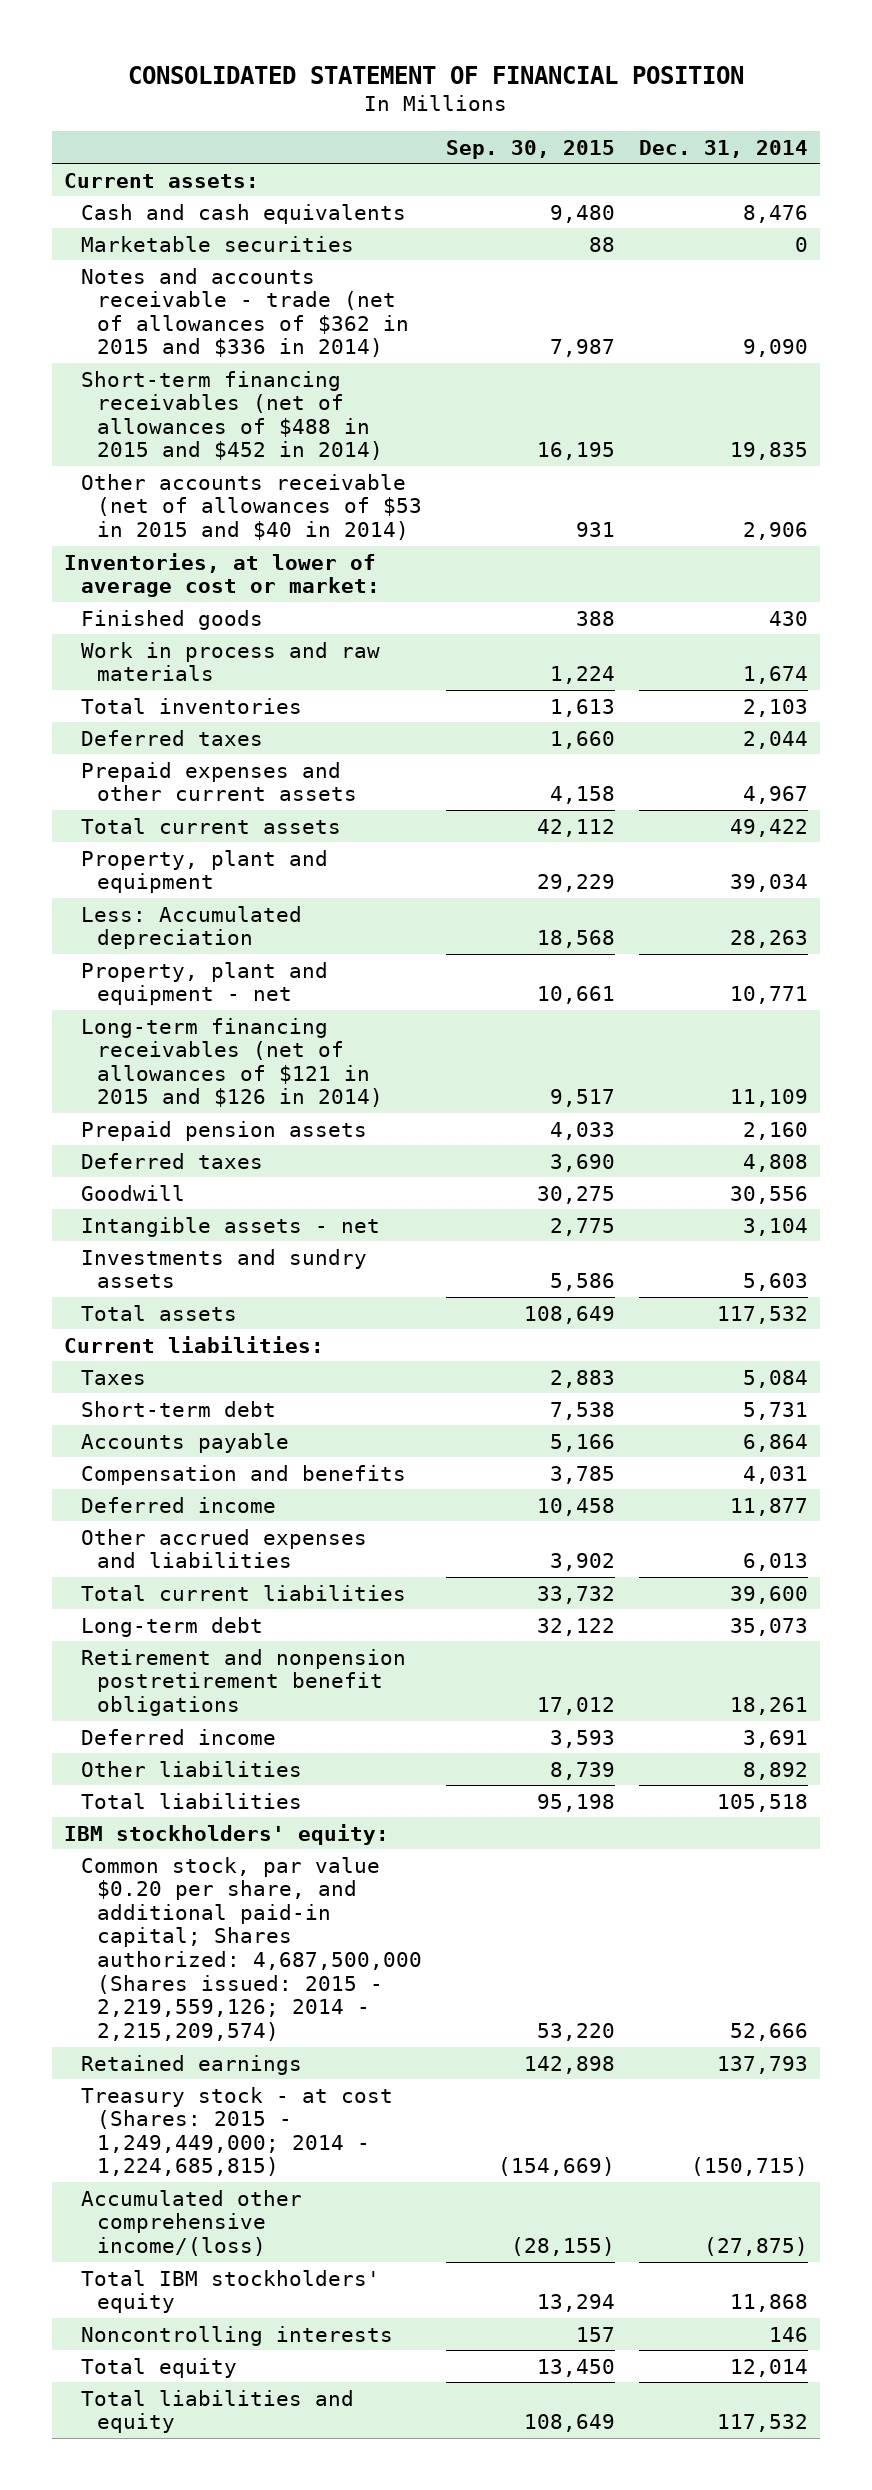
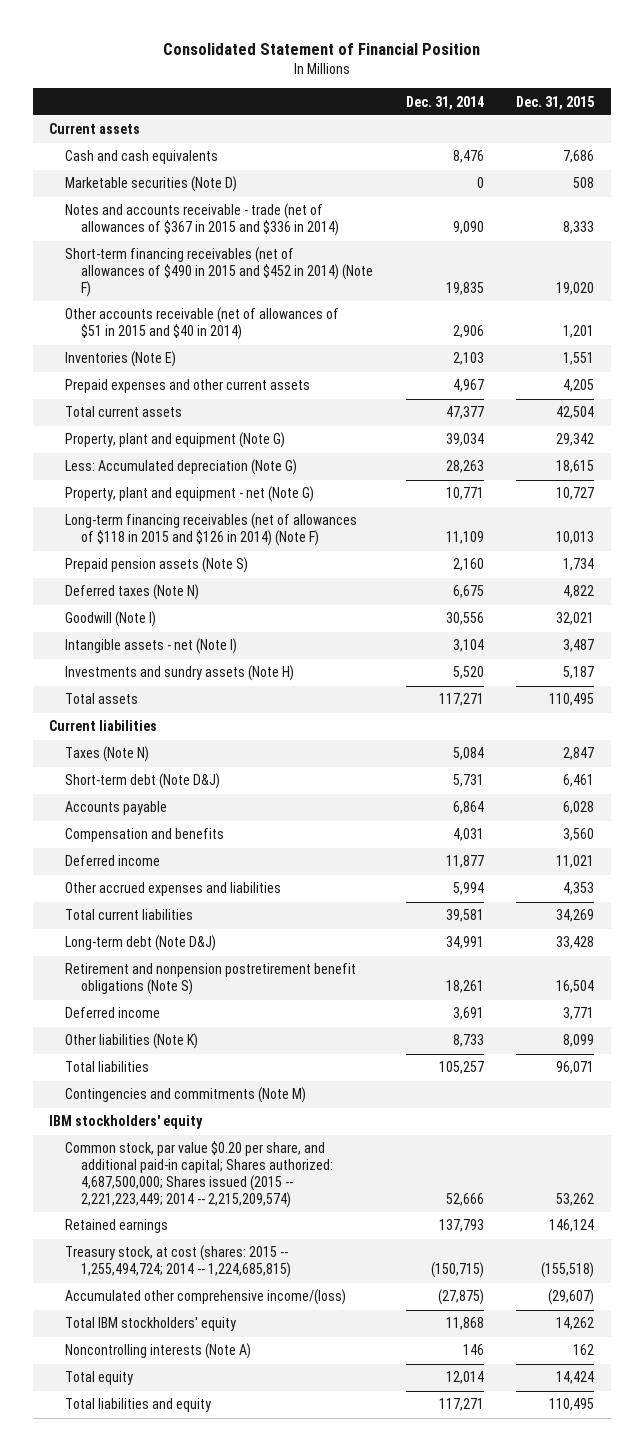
[128,65,745,84] CONSOLIDATED STATEMENT OF FINANCIAL POSITION -> [162,42,480,55] Consolidated Statement of Financial Position
[446,139,616,159] Sep. 30, 2015 -> none
none -> [516,95,595,110] Dec. 31, 2015
[64,172,260,188] Current assets: -> [48,123,140,135] Current assets
[64,552,380,598] Inventories, at lower of average cost or market: -> none
[80,609,263,630] Finished goods -> none
[80,641,380,682] Work in process and raw materials -> none
[80,729,263,746] Deferred taxes -> none
[80,235,354,252] Marketable securities -> [65,176,238,193] Marketable securities (Note D)
[80,267,410,358] Notes and accounts receivable - trade (net of allowances of $362 in 2015 and $336 in 2014) -> [65,203,340,237] Notes and accounts receivable - trade (net of allowances of $367 in 2015 and $336 in 2014)
[80,370,384,461] Short-term financing receivables (net of allowances of $488 in 2015 and $452 in 2014) -> [65,247,374,297] Short-term financing receivables (net of allowances of $490 in 2015 and $452 in 2014) (Note F)
[80,473,423,540] Other accounts receivable (net of allowances of $53 in 2015 and $40 in 2014) -> [65,307,340,341] Other accounts receivable (net of allowances of $51 in 2015 and $40 in 2014)
[80,697,302,714] Total inventories -> [65,351,177,368] Inventories (Note E)
[730,818,809,837] 49,422 -> [445,406,484,420] 47,377
[80,849,328,894] Property, plant and equipment -> [65,432,286,449] Property, plant and equipment (Note G)
[80,905,302,950] Less: Accumulated depreciation -> [65,459,298,476] Less: Accumulated depreciation (Note G)
[80,961,328,1006] Property, plant and equipment - net -> [65,486,315,503] Property, plant and equipment - net (Note G)
[80,1017,384,1108] Long-term financing receivables (net of allowances of $121 in 2015 and $126 in 2014) -> [65,513,358,547] Long-term financing receivables (net of allowances of $118 in 2015 and $126 in 2014) (Note F)
[80,1120,367,1141] Prepaid pension assets -> [65,557,249,574] Prepaid pension assets (Note S)
[80,1152,263,1169] Deferred taxes -> [65,584,200,601] Deferred taxes (Note N)
[743,1153,809,1172] 4,808 -> [452,585,484,599] 6,675
[80,1184,185,1201] Goodwill -> [65,611,157,628] Goodwill (Note I)
[80,1216,380,1237] Intangible assets - net -> [65,638,238,655] Intangible assets - net (Note I)
[80,1248,367,1289] Investments and sundry assets -> [65,665,295,682] Investments and sundry assets (Note H)
[743,1273,809,1292] 5,603 -> [452,666,484,680] 5,520
[717,1305,809,1324] 117,532 -> [438,693,484,707] 117,271
[64,1335,325,1353] Current liabilities: -> [48,720,157,732] Current liabilities
[80,1369,146,1385] Taxes -> [65,746,150,763] Taxes (Note N)
[80,1400,276,1417] Short-term debt -> [65,773,221,790] Short-term debt (Note D&J)
[743,1553,809,1572] 6,013 -> [452,882,484,896] 5,994
[730,1585,809,1604] 39,600 -> [445,909,484,923] 39,581
[80,1616,263,1637] Long-term debt -> [65,935,217,952] Long-term debt (Note D&J)
[730,1617,809,1636] 35,073 -> [445,936,484,950] 34,991
[80,1648,406,1716] Retirement and nonpension postretirement benefit obligations -> [65,963,357,996] Retirement and nonpension postretirement benefit obligations (Note S)
[80,1760,302,1777] Other liabilities -> [65,1033,199,1050] Other liabilities (Note K)
[743,1761,809,1780] 8,892 -> [452,1034,484,1048] 8,733
[717,1793,809,1812] 105,518 -> [438,1061,484,1075] 105,257
none -> [65,1087,307,1104] Contingencies and commitments (Note M)
[64,1823,390,1845] IBM stockholders' equity: -> [48,1115,203,1130] IBM stockholders' equity
[80,1856,423,2041] Common stock, par value $0.20 per share, and additional paid-in capital; Shares authorized: 4,687,500,000 (Shares issued: 2015 - 2,219,559,126; 2014 - 2,215,209,574) -> [65,1141,334,1208] Common stock, par value $0.20 per share, and additional paid-in capital; Shares authorized: 4,687,500,000; Shares issued (2015 -- 2,221,223,449; 2014 -- 2,215,209,574)
[80,2086,393,2177] Treasury stock - at cost (Shares: 2015 - 1,249,449,000; 2014 - 1,224,685,815) -> [65,1245,292,1279] Treasury stock, at cost (shares: 2015 -- 1,255,494,724; 2014 -- 1,224,685,815)
[80,2325,393,2346] Noncontrolling interests -> [65,1343,252,1360] Noncontrolling interests (Note A)
[717,2414,809,2433] 117,532 -> [438,1398,484,1412] 117,271

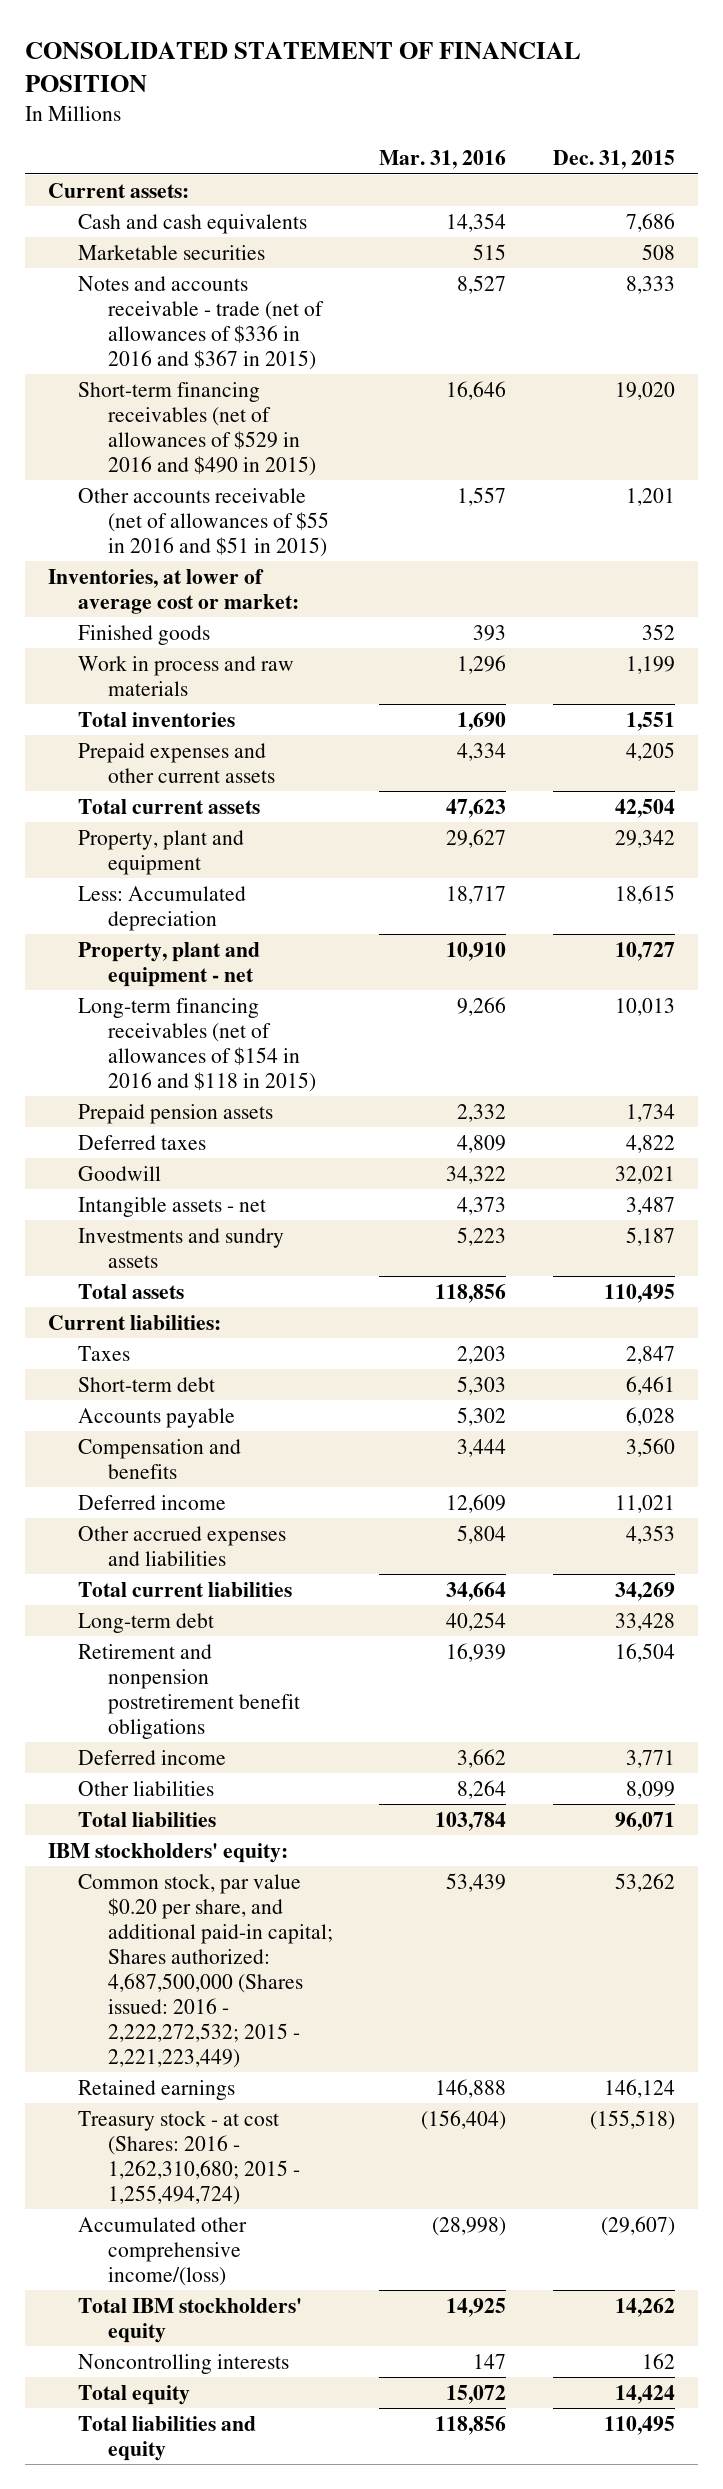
[162,42,480,55] Consolidated Statement of Financial Position -> [25,41,582,93] CONSOLIDATED STATEMENT OF FINANCIAL POSITION
[405,95,484,110] Dec. 31, 2014 -> none
none -> [379,150,507,170] Mar. 31, 2016
[48,123,140,135] Current assets -> [48,182,190,198] Current assets:
[65,176,238,193] Marketable securities (Note D) -> [78,244,266,260] Marketable securities
[65,203,340,237] Notes and accounts receivable - trade (net of allowances of $367 in 2015 and $336 in 2014) -> [78,275,325,370] Notes and accounts receivable - trade (net of allowances of $336 in 2016 and $367 in 2015)
[65,247,374,297] Short-term financing receivables (net of allowances of $490 in 2015 and $452 in 2014) (Note F) -> [78,381,317,476] Short-term financing receivables (net of allowances of $529 in 2016 and $490 in 2015)
[65,307,340,341] Other accounts receivable (net of allowances of $51 in 2015 and $40 in 2014) -> [78,487,330,557] Other accounts receivable (net of allowances of $55 in 2016 and $51 in 2015)
none -> [48,568,300,614] Inventories, at lower of average cost or market:
none -> [78,624,211,645] Finished goods
none -> [78,655,295,696] Work in process and raw materials
[65,351,177,368] Inventories (Note E) -> [78,711,236,727] Total inventories
[65,432,286,449] Property, plant and equipment (Note G) -> [78,829,245,875] Property, plant and equipment
[65,459,298,476] Less: Accumulated depreciation (Note G) -> [78,885,247,931] Less: Accumulated depreciation
[65,486,315,503] Property, plant and equipment - net (Note G) -> [78,941,261,987] Property, plant and equipment - net
[65,513,358,547] Long-term financing receivables (net of allowances of $118 in 2015 and $126 in 2014) (Note F) -> [78,997,317,1092] Long-term financing receivables (net of allowances of $154 in 2016 and $118 in 2015)
[65,557,249,574] Prepaid pension assets (Note S) -> [78,1103,274,1124] Prepaid pension assets
[65,584,200,601] Deferred taxes (Note N) -> [78,1134,207,1150] Deferred taxes
[65,611,157,628] Goodwill (Note I) -> [78,1165,162,1181] Goodwill
[65,638,238,655] Intangible assets - net (Note I) -> [78,1196,267,1217] Intangible assets - net
[65,665,295,682] Investments and sundry assets (Note H) -> [78,1227,285,1268] Investments and sundry assets
[48,720,157,732] Current liabilities -> [48,1314,222,1330] Current liabilities:
[65,746,150,763] Taxes (Note N) -> [78,1345,131,1361] Taxes
[65,773,221,790] Short-term debt (Note D&J) -> [78,1376,216,1392] Short-term debt
[65,935,217,952] Long-term debt (Note D&J) -> [78,1612,215,1633] Long-term debt
[65,963,357,996] Retirement and nonpension postretirement benefit obligations (Note S) -> [78,1643,301,1739] Retirement and nonpension postretirement benefit obligations
[65,1033,199,1050] Other liabilities (Note K) -> [78,1780,215,1796] Other liabilities
[65,1087,307,1104] Contingencies and commitments (Note M) -> none
[48,1115,203,1130] IBM stockholders' equity -> [48,1842,289,1863] IBM stockholders' equity:
[65,1141,334,1208] Common stock, par value $0.20 per share, and additional paid-in capital; Shares authorized: 4,687,500,000; Shares issued (2015 -- 2,221,223,449; 2014 -- 2,215,209,574) -> [78,1873,334,2068] Common stock, par value $0.20 per share, and additional paid-in capital; Shares authorized: 4,687,500,000 (Shares issued: 2016 - 2,222,272,532; 2015 - 2,221,223,449)
[65,1245,292,1279] Treasury stock, at cost (shares: 2015 -- 1,255,494,724; 2014 -- 1,224,685,815) -> [78,2110,301,2205] Treasury stock - at cost (Shares: 2016 - 1,262,310,680; 2015 - 1,255,494,724)
[65,1343,252,1360] Noncontrolling interests (Note A) -> [78,2353,290,2374] Noncontrolling interests

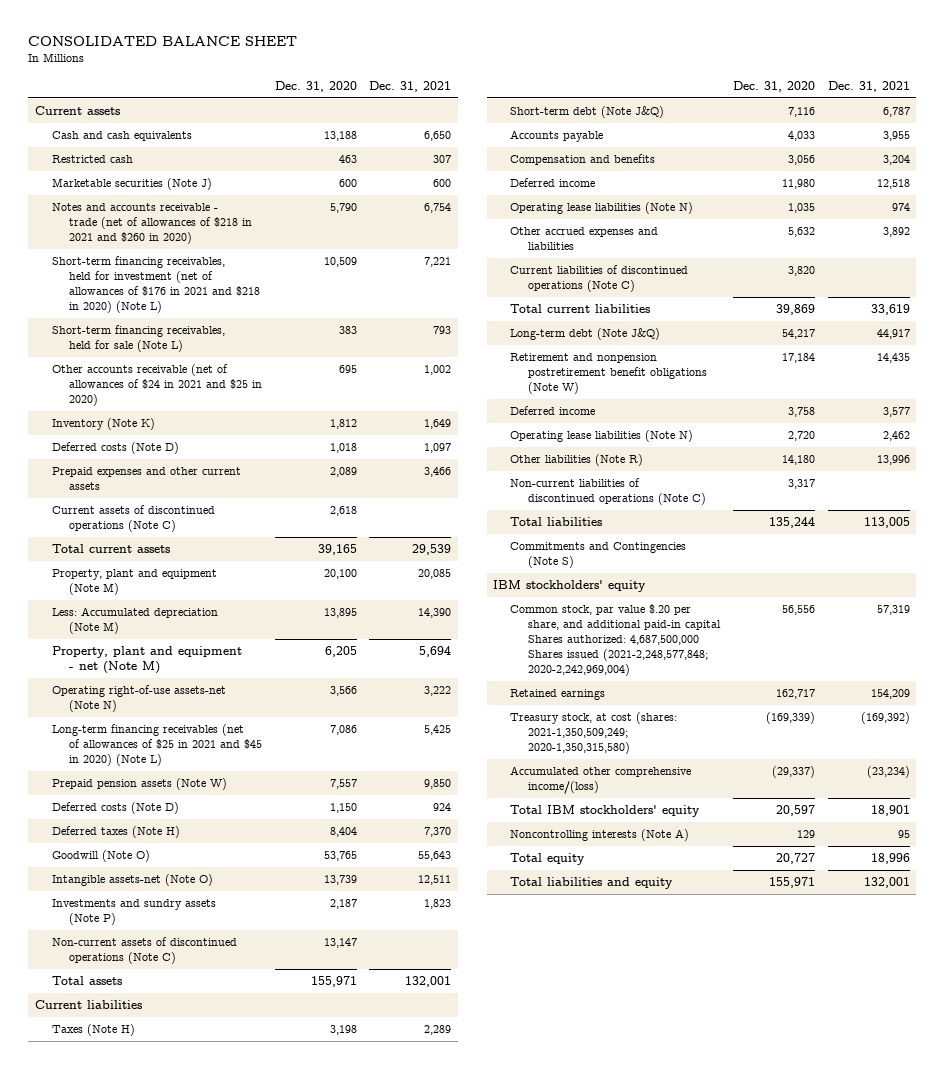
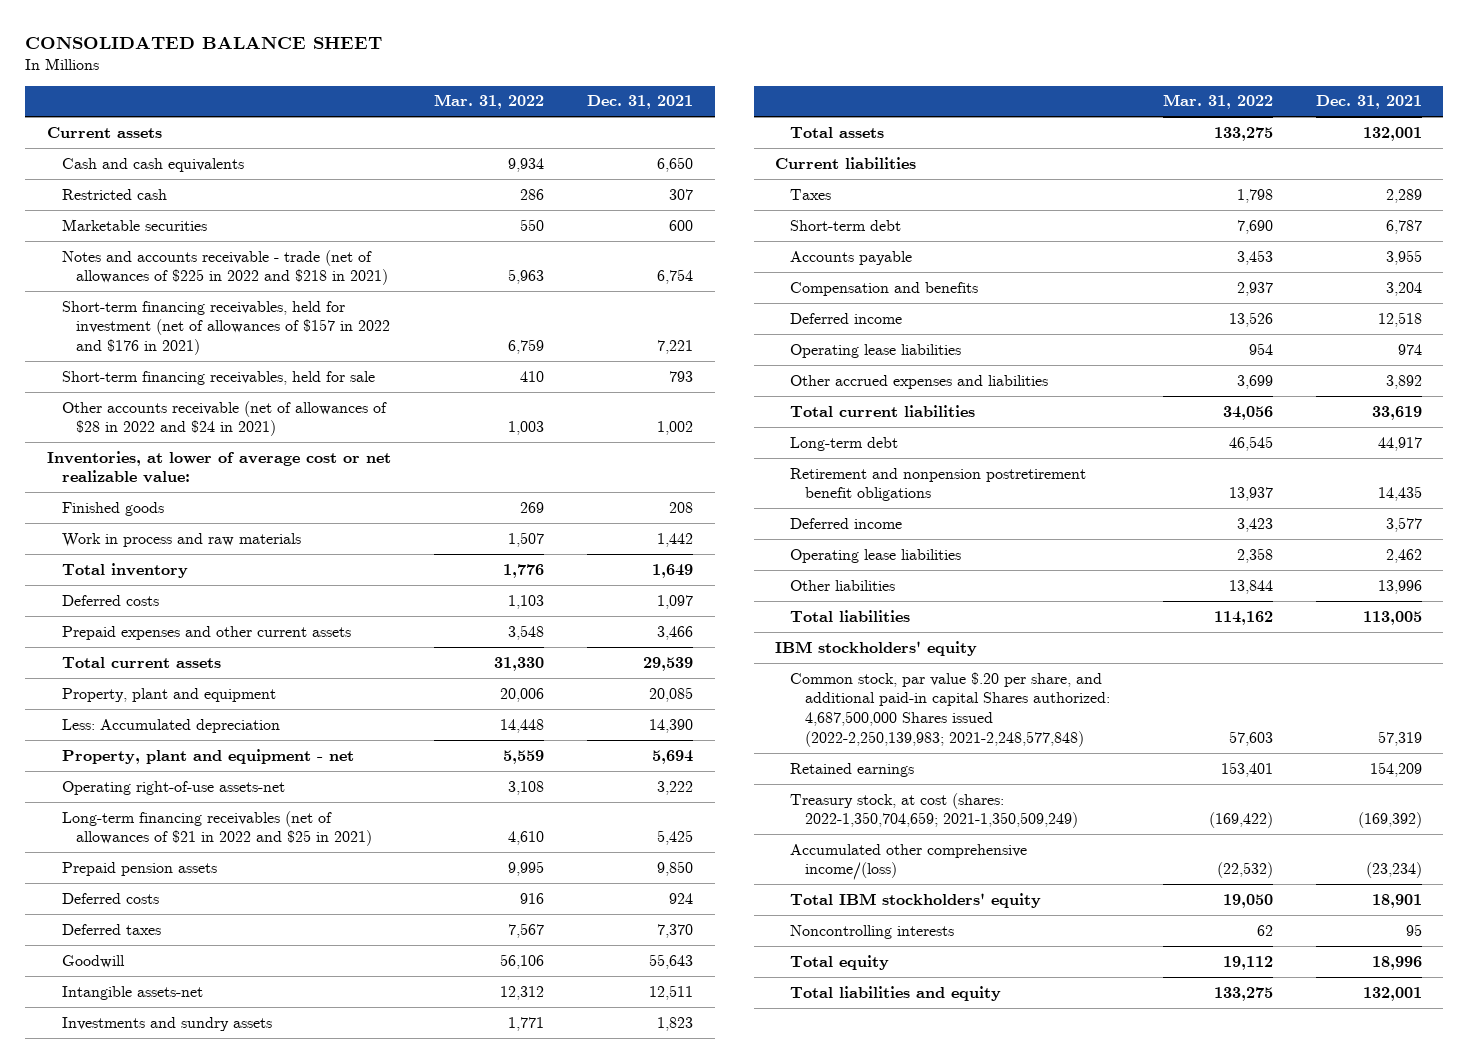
[274,80,357,92] Dec. 31, 2020 -> none
none -> [434,94,545,110] Mar. 31, 2022
[51,177,212,190] Marketable securities (Note J) -> [61,218,207,231] Marketable securities
[51,202,252,244] Notes and accounts receivable - trade (net of allowances of $218 in 2021 and $260 in 2020) -> [61,249,389,286] Notes and accounts receivable - trade (net of allowances of $225 in 2022 and $218 in 2021)
[51,255,260,313] Short-term financing receivables, held for investment (net of allowances of $176 in 2021 and $218 in 2020) (Note L) -> [61,300,391,355] Short-term financing receivables, held for investment (net of allowances of $157 in 2022 and $176 in 2021)
[51,324,225,352] Short-term financing receivables, held for sale (Note L) -> [61,370,375,385] Short-term financing receivables, held for sale
[51,363,262,406] Other accounts receivable (net of allowances of $24 in 2021 and $25 in 2020) -> [61,400,387,437] Other accounts receivable (net of allowances of $28 in 2022 and $24 in 2021)
none -> [46,450,391,484] Inventories, at lower of average cost or net realizable value:
none -> [61,501,164,516] Finished goods
none -> [61,532,301,547] Work in process and raw materials
[51,417,155,430] Inventory (Note K) -> [61,562,188,578] Total inventory
[51,441,179,454] Deferred costs (Note D) -> [61,594,159,606] Deferred costs
[51,504,215,532] Current assets of discontinued operations (Note C) -> none
[51,936,237,964] Non-current assets of discontinued operations (Note C) -> none
[51,568,217,595] Property, plant and equipment (Note M) -> [61,687,276,702] Property, plant and equipment
[51,606,218,634] Less: Accumulated depreciation (Note M) -> [61,718,280,733] Less: Accumulated depreciation
[51,645,242,674] Property, plant and equipment - net (Note M) -> [61,748,354,764] Property, plant and equipment - net
[51,684,226,712] Operating right-of-use assets-net (Note N) -> [61,780,285,795] Operating right-of-use assets-net
[51,723,262,766] Long-term financing receivables (net of allowances of $25 in 2021 and $45 in 2020) (Note L) -> [61,810,373,847] Long-term financing receivables (net of allowances of $21 in 2022 and $25 in 2021)
[51,777,227,790] Prepaid pension assets (Note W) -> [61,861,217,876] Prepaid pension assets
[51,801,179,814] Deferred costs (Note D) -> [61,892,159,904] Deferred costs
[51,825,180,838] Deferred taxes (Note H) -> [61,923,161,935] Deferred taxes
[51,849,150,862] Goodwill (Note O) -> [61,954,125,968] Goodwill
[51,873,213,886] Intangible assets-net (Note O) -> [61,985,203,1000] Intangible assets-net
[51,898,216,925] Investments and sundry assets (Note P) -> [61,1016,272,1031] Investments and sundry assets
[51,1023,135,1036] Taxes (Note H) -> [790,188,832,200] Taxes
[510,105,665,118] Short-term debt (Note J&Q) -> [790,219,902,231] Short-term debt
[510,201,694,214] Operating lease liabilities (Note N) -> [790,343,962,358] Operating lease liabilities
[510,264,689,292] Current liabilities of discontinued operations (Note C) -> none
[510,327,661,340] Long-term debt (Note J&Q) -> [790,436,899,451] Long-term debt
[510,352,707,394] Retirement and nonpension postretirement benefit obligations (Note W) -> [790,467,1087,502] Retirement and nonpension postretirement benefit obligations
[510,477,706,505] Non-current liabilities of discontinued operations (Note C) -> none
[510,429,694,442] Operating lease liabilities (Note N) -> [790,548,962,563] Operating lease liabilities
[510,453,644,466] Other liabilities (Note R) -> [790,579,896,591] Other liabilities
[510,541,687,568] Commitments and Contingencies (Note S) -> none
[510,603,721,676] Common stock, par value $.20 per share, and additional paid-in capital Shares authorized: 4,687,500,000 Shares issued (2021-2,248,577,848; 2020-2,242,969,004) -> [790,671,1110,747] Common stock, par value $.20 per share, and additional paid-in capital Shares authorized: 4,687,500,000 Shares issued (2022-2,250,139,983; 2021-2,248,577,848)
[510,711,678,754] Treasury stock, at cost (shares: 2021-1,350,509,249; 2020-1,350,315,580) -> [790,792,1078,829] Treasury stock, at cost (shares: 2022-1,350,704,659; 2021-1,350,509,249)
[510,828,690,841] Noncontrolling interests (Note A) -> [790,924,955,939] Noncontrolling interests

